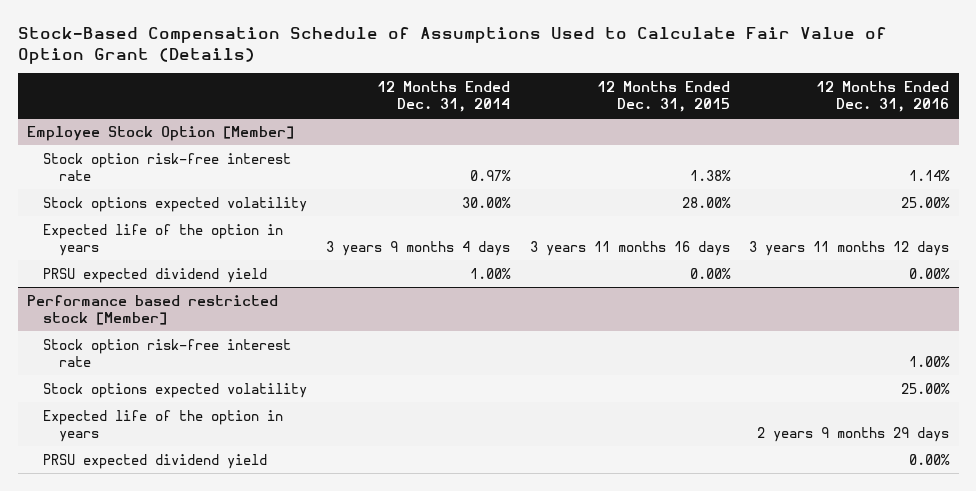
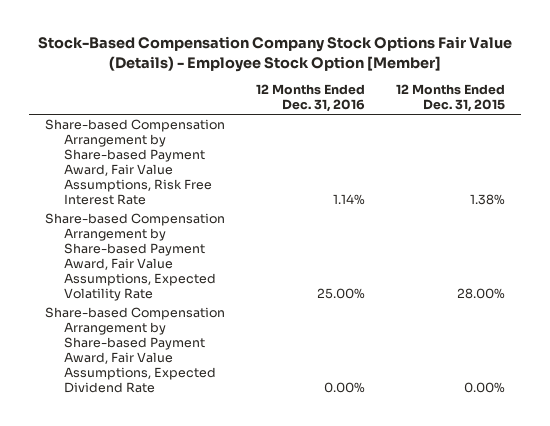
[17,26,887,64] Stock-Based Compensation Schedule of Assumptions Used to Calculate Fair Value of Option Grant (Details) -> [38,36,513,72] Stock-Based Compensation Company Stock Options Fair Value (Details) - Employee Stock Option [Member]
[377,81,511,112] 12 Months Ended Dec. 31, 2014 -> none
[27,125,295,141] Employee Stock Option [Member] -> none
[42,223,283,256] Expected life of the option in years -> none
[27,294,279,325] Performance based restricted stock [Member] -> none
[42,338,291,367] Stock option risk-free interest rate -> none
[42,382,307,398] Stock options expected volatility -> none
[42,409,283,442] Expected life of the option in years -> none
[42,453,267,469] PRSU expected dividend yield -> none
[42,152,291,181] Stock option risk-free interest rate -> [44,119,225,205] Share-based Compensation Arrangement by Share-based Payment Award, Fair Value Assumptions, Risk Free Interest Rate
[42,196,307,212] Stock options expected volatility -> [44,213,225,301] Share-based Compensation Arrangement by Share-based Payment Award, Fair Value Assumptions, Expected Volatility Rate
[42,267,267,283] PRSU expected dividend yield -> [44,307,225,393] Share-based Compensation Arrangement by Share-based Payment Award, Fair Value Assumptions, Expected Dividend Rate

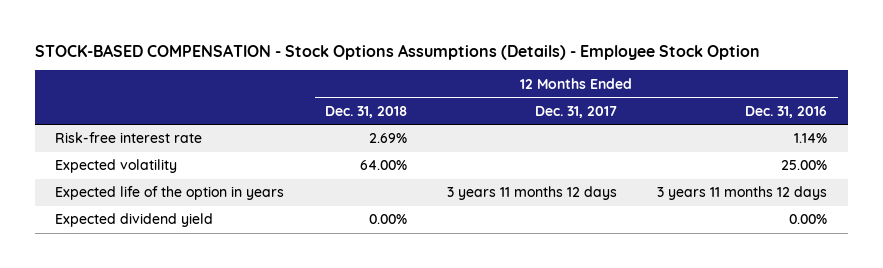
[38,36,513,72] Stock-Based Compensation Company Stock Options Fair Value (Details) - Employee Stock Option [Member] -> [35,43,761,60] STOCK-BASED COMPENSATION - Stock Options Assumptions (Details) - Employee Stock Option
[396,84,506,113] 12 Months Ended Dec. 31, 2015 -> none
none -> [324,105,407,118] Dec. 31, 2018
none -> [535,105,618,118] Dec. 31, 2017
[44,119,225,205] Share-based Compensation Arrangement by Share-based Payment Award, Fair Value Assumptions, Risk Free Interest Rate -> [55,132,203,144] Risk-free interest rate
[44,213,225,301] Share-based Compensation Arrangement by Share-based Payment Award, Fair Value Assumptions, Expected Volatility Rate -> [55,159,178,174] Expected volatility
none -> [55,186,285,201] Expected life of the option in years
[44,307,225,393] Share-based Compensation Arrangement by Share-based Payment Award, Fair Value Assumptions, Expected Dividend Rate -> [55,213,214,228] Expected dividend yield

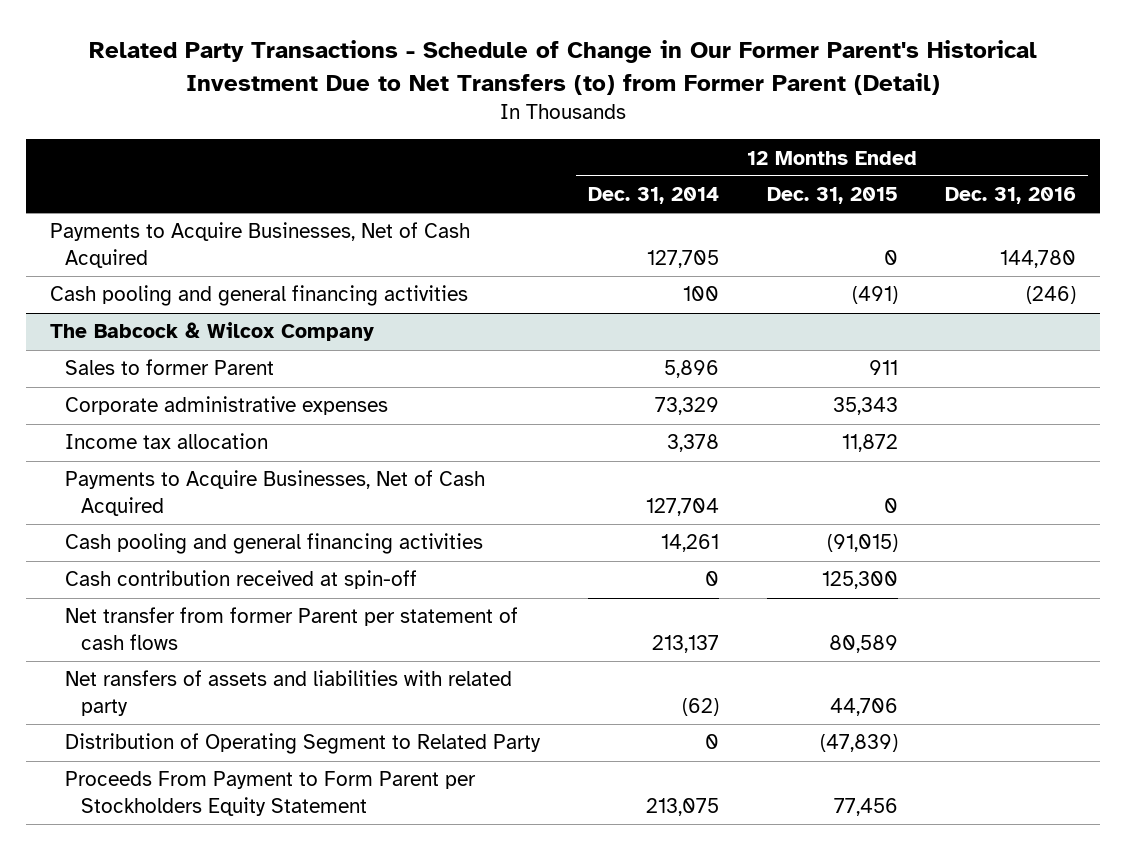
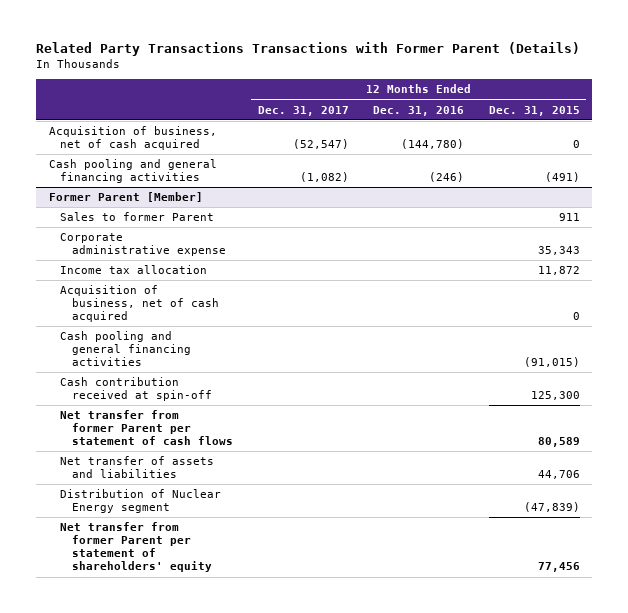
[88,40,1037,95] Related Party Transactions - Schedule of Change in Our Former Parent's Historical Investment Due to Net Transfers (to) from Former Parent (Detail) -> [36,42,581,57] Related Party Transactions Transactions with Former Parent (Details)
[588,187,720,205] Dec. 31, 2014 -> none
none -> [257,105,349,116] Dec. 31, 2017
[49,222,470,268] Payments to Acquire Businesses, Net of Cash Acquired -> [48,126,217,151] Acquisition of business, net of cash acquired
[1000,249,1077,268] 144,780 -> [401,139,465,150] (144,780)
[49,322,374,342] The Babcock & Wilcox Company -> [48,192,203,203] Former Parent [Member]
[65,396,389,416] Corporate administrative expenses -> [60,233,227,257] Corporate administrative expense
[65,470,486,516] Payments to Acquire Businesses, Net of Cash Acquired -> [60,285,220,323] Acquisition of business, net of cash acquired
[65,670,513,716] Net ransfers of assets and liabilities with related party -> [60,456,215,479] Net transfer of assets and liabilities
[65,733,542,755] Distribution of Operating Segment to Related Party -> [60,489,222,514] Distribution of Nuclear Energy segment
[65,771,477,816] Proceeds From Payment to Form Parent per Stockholders Equity Statement -> [60,522,213,573] Net transfer from former Parent per statement of shareholders' equity

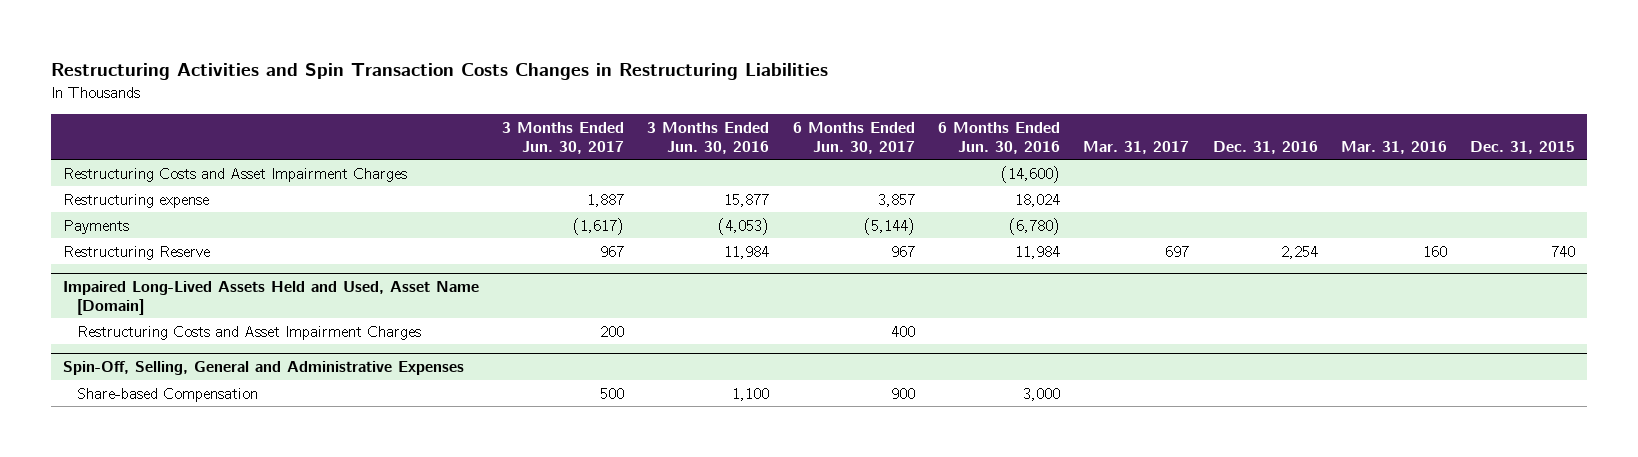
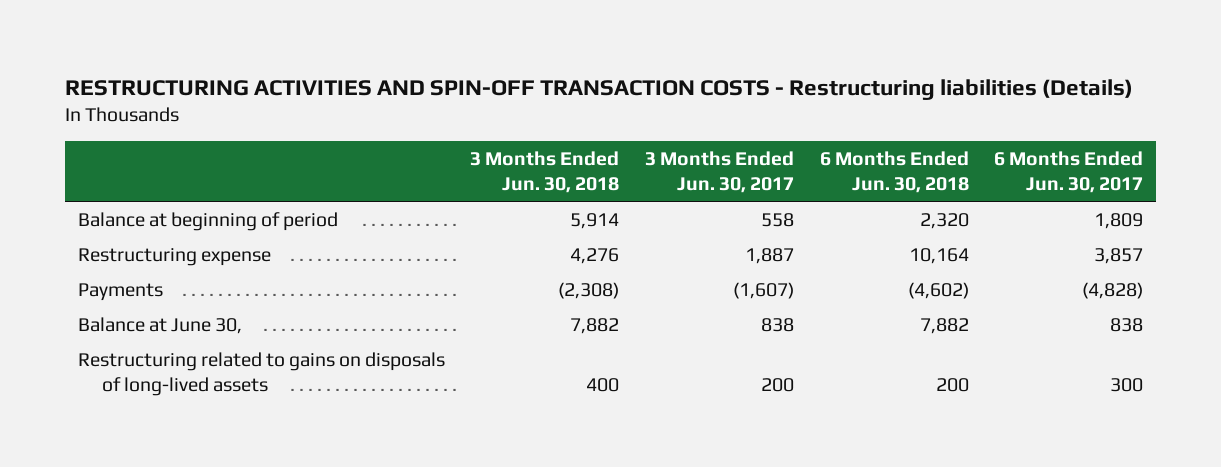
[51,63,829,81] Restructuring Activities and Spin Transaction Costs Changes in Restructuring Liabilities -> [64,79,1133,101] RESTRUCTURING ACTIVITIES AND SPIN-OFF TRANSACTION COSTS - Restructuring liabilities (Details)
[647,121,770,154] 3 Months Ended Jun. 30, 2016 -> none
[938,121,1061,154] 6 Months Ended Jun. 30, 2016 -> none
[1083,140,1190,154] Mar. 31, 2017 -> none
[1212,140,1318,154] Dec. 31, 2016 -> none
[1341,140,1448,154] Mar. 31, 2016 -> none
[1470,140,1576,154] Dec. 31, 2015 -> none
none -> [470,150,620,193] 3 Months Ended Jun. 30, 2018
none -> [819,150,969,193] 6 Months Ended Jun. 30, 2018
[62,167,407,182] Restructuring Costs and Asset Impairment Charges -> none
none -> [77,211,338,231] Balance at beginning of period
[62,245,210,260] Restructuring Reserve -> none
[62,281,479,315] Impaired Long-Lived Assets Held and Used, Asset Name [Domain] -> none
[77,325,422,340] Restructuring Costs and Asset Impairment Charges -> none
[62,361,464,376] Spin-Off, Selling, General and Administrative Expenses -> none
[77,387,259,402] Share-based Compensation -> none
[573,217,625,235] (1,617) -> [732,281,794,299] (1,607)
[863,217,915,235] (5,144) -> [1082,281,1144,299] (4,828)
none -> [77,316,242,334] Balance at June 30,
none -> [77,351,445,396] Restructuring related to gains on disposals of long-lived assets

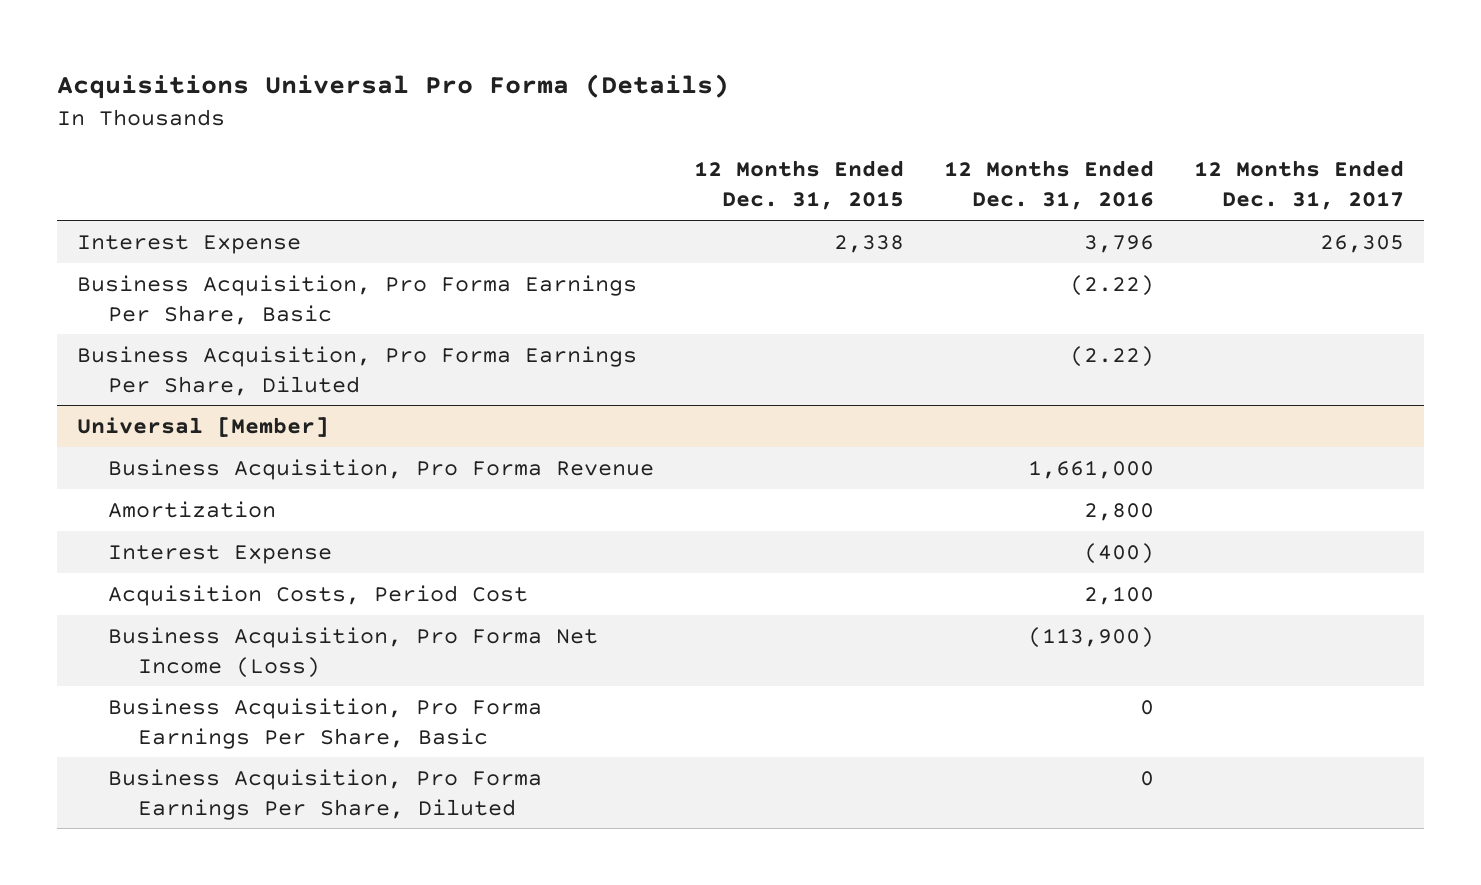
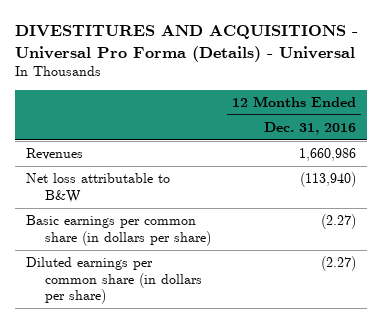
[57,74,730,100] Acquisitions Universal Pro Forma (Details) -> [15,25,359,62] DIVESTITURES AND ACQUISITIONS - Universal Pro Forma (Details) - Universal
[693,160,904,211] 12 Months Ended Dec. 31, 2015 -> none
[1193,160,1404,211] 12 Months Ended Dec. 31, 2017 -> none
[77,234,302,254] Interest Expense -> none
[77,416,330,437] Universal [Member] -> none
[107,458,654,480] Business Acquisition, Pro Forma Revenue -> none
[107,500,276,518] Amortization -> none
[107,544,332,564] Interest Expense -> none
[107,584,528,606] Acquisition Costs, Period Cost -> none
[107,626,598,678] Business Acquisition, Pro Forma Net Income (Loss) -> none
[107,697,542,749] Business Acquisition, Pro Forma Earnings Per Share, Basic -> none
[107,768,542,820] Business Acquisition, Pro Forma Earnings Per Share, Diluted -> none
none -> [25,148,83,161] Revenues
none -> [25,173,170,203] Net loss attributable to B&W
[77,274,638,325] Business Acquisition, Pro Forma Earnings Per Share, Basic -> [25,215,211,246] Basic earnings per common share (in dollars per share)
[1069,274,1154,296] (2.22) -> [320,214,356,230] (2.27)
[77,345,638,396] Business Acquisition, Pro Forma Earnings Per Share, Diluted -> [25,257,202,305] Diluted earnings per common share (in dollars per share)
[1069,345,1154,367] (2.22) -> [320,256,356,272] (2.27)

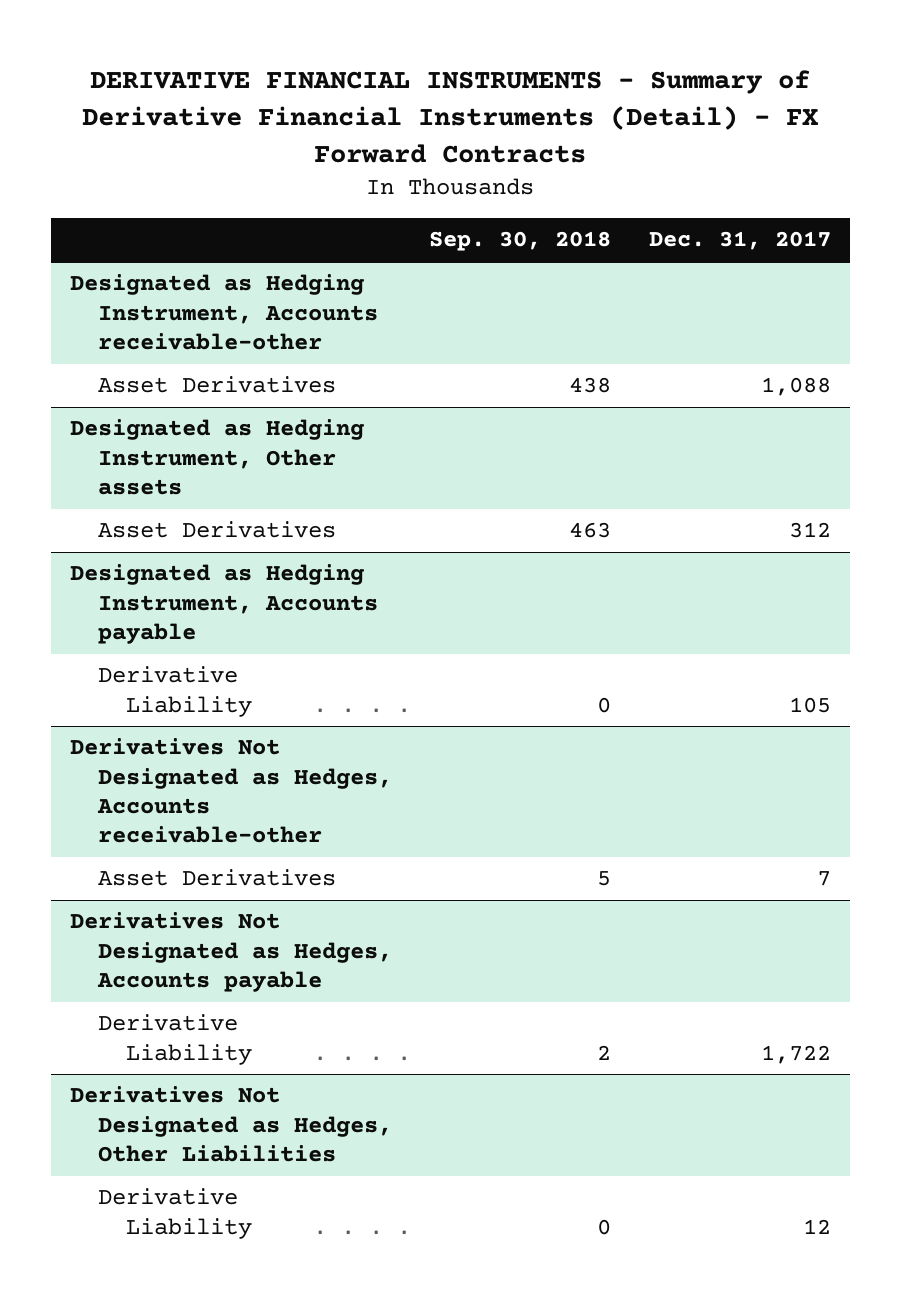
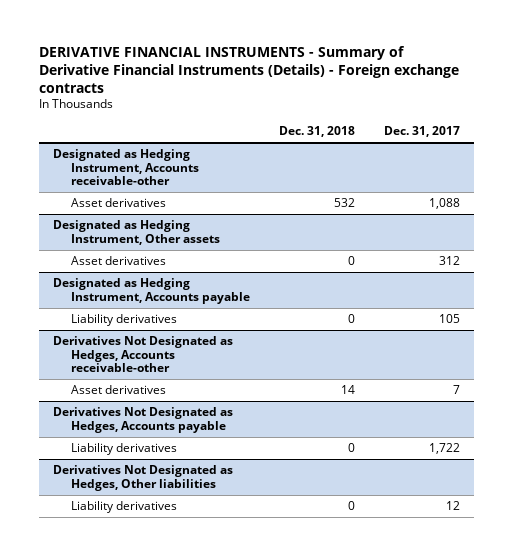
[82,70,820,163] DERIVATIVE FINANCIAL INSTRUMENTS - Summary of Derivative Financial Instruments (Detail) - FX Forward Contracts -> [38,45,459,93] DERIVATIVE FINANCIAL INSTRUMENTS - Summary of Derivative Financial Instruments (Details) - Foreign exchange contracts
[429,231,612,252] Sep. 30, 2018 -> none
none -> [279,126,356,138] Dec. 31, 2018
[97,376,336,394] Asset Derivatives -> [71,198,167,208] Asset derivatives
[97,521,336,539] Asset Derivatives -> [71,256,167,266] Asset derivatives
[97,666,253,717] Derivative Liability -> [71,314,178,327] Liability derivatives
[97,869,336,887] Asset Derivatives -> [71,385,167,395] Asset derivatives
[97,1014,253,1065] Derivative Liability -> [71,443,178,456] Liability derivatives
[69,1086,392,1163] Derivatives Not Designated as Hedges, Other Liabilities -> [52,465,233,491] Derivatives Not Designated as Hedges, Other liabilities
[97,1188,253,1239] Derivative Liability -> [71,501,178,514] Liability derivatives

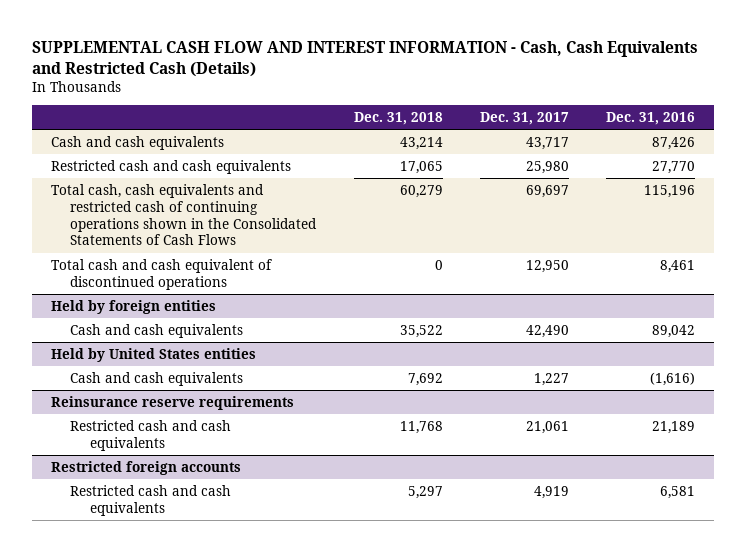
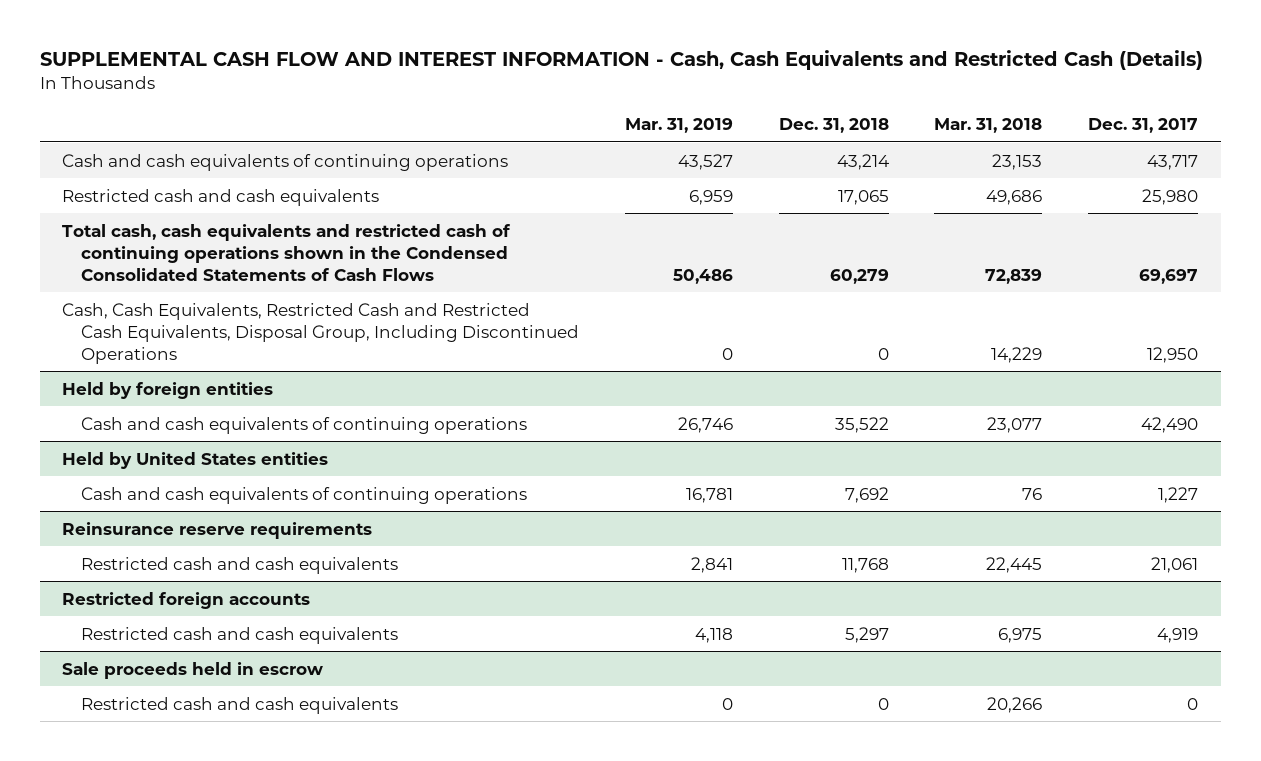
[606,112,696,126] Dec. 31, 2016 -> none
none -> [624,118,733,134] Mar. 31, 2019
none -> [934,118,1043,134] Mar. 31, 2018
[50,136,224,151] Cash and cash equivalents -> [62,153,509,171] Cash and cash equivalents of continuing operations
[50,184,318,246] Total cash, cash equivalents and restricted cash of continuing operations shown in the Consolidated Statements of Cash Flows -> [62,223,512,281] Total cash, cash equivalents and restricted cash of continuing operations shown in the Condensed Consolidated Statements of Cash Flows
[50,259,272,290] Total cash and cash equivalent of discontinued operations -> [62,302,579,364] Cash, Cash Equivalents, Restricted Cash and Restricted Cash Equivalents, Disposal Group, Including Discontinued Operations
[70,324,244,339] Cash and cash equivalents -> [80,416,527,434] Cash and cash equivalents of continuing operations
[70,372,244,387] Cash and cash equivalents -> [80,486,527,504] Cash and cash equivalents of continuing operations
none -> [62,661,324,679] Sale proceeds held in escrow
none -> [80,696,398,714] Restricted cash and cash equivalents

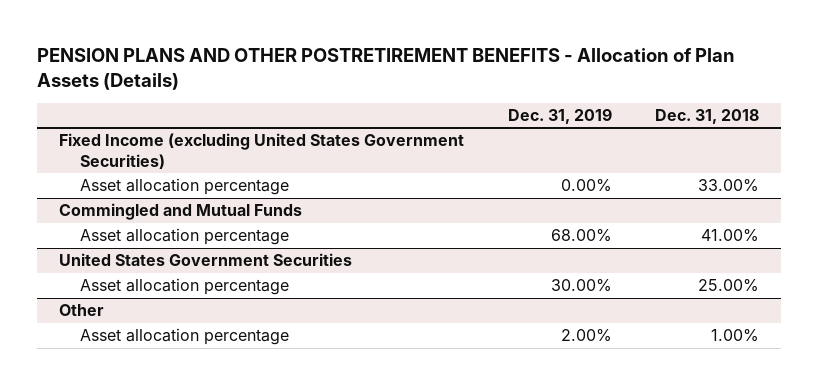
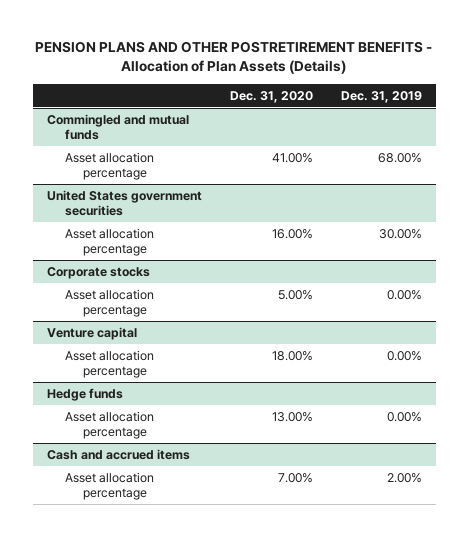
[655,108,760,124] Dec. 31, 2018 -> none
none -> [229,90,313,103] Dec. 31, 2020
[79,178,289,196] Asset allocation percentage -> none
[58,203,302,221] Commingled and Mutual Funds -> none
[58,133,464,169] Fixed Income (excluding United States Government Securities) -> [46,114,189,141] Commingled and mutual funds
[58,253,352,267] United States Government Securities -> [46,190,202,217] United States government securities
none -> [46,267,150,280] Corporate stocks
none -> [64,289,154,318] Asset allocation percentage
none -> [46,327,137,341] Venture capital
none -> [64,350,154,379] Asset allocation percentage
none -> [46,388,123,402] Hedge funds
none -> [64,411,154,440] Asset allocation percentage
[58,304,104,317] Other -> [46,449,190,461] Cash and accrued items

